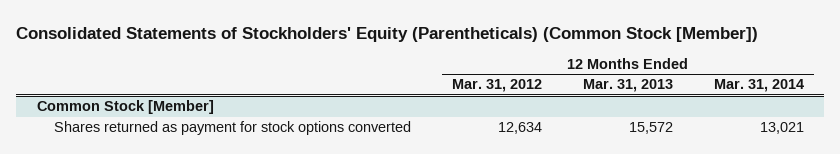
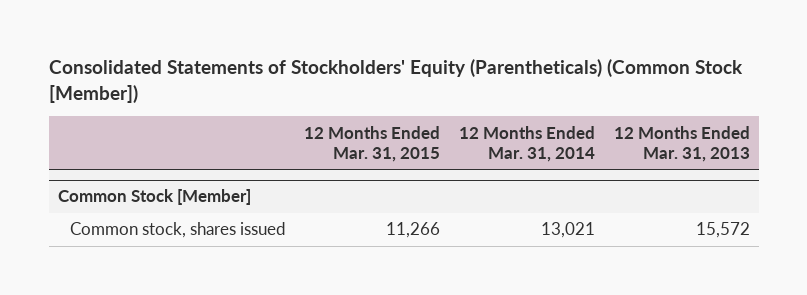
[451,79,542,93] Mar. 31, 2012 -> none
none -> [304,125,441,162] 12 Months Ended Mar. 31, 2015
[53,121,411,136] Shares returned as payment for stock options converted -> [69,222,286,239] Common stock, shares issued

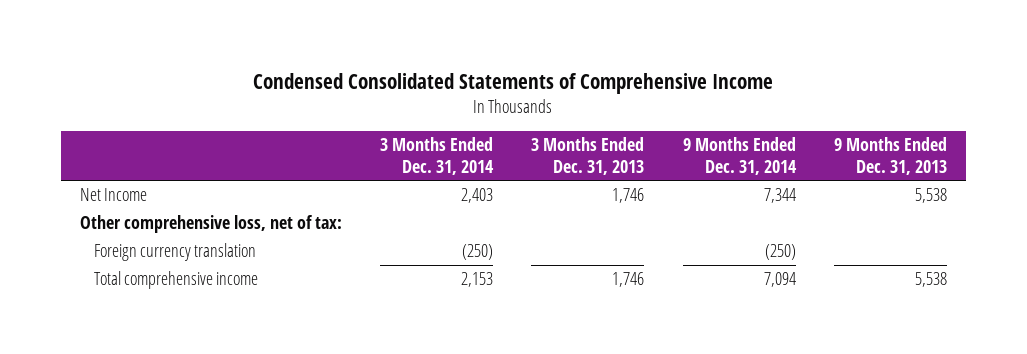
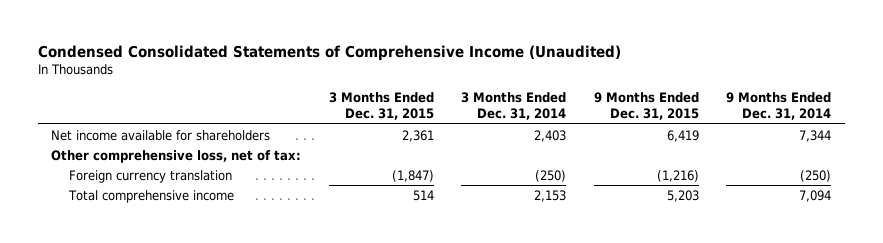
[253,72,774,94] Condensed Consolidated Statements of Comprehensive Income -> [37,45,621,62] Condensed Consolidated Statements of Comprehensive Income (Unaudited)
[531,136,645,176] 3 Months Ended Dec. 31, 2013 -> none
[833,136,947,176] 9 Months Ended Dec. 31, 2013 -> none
none -> [328,91,434,121] 3 Months Ended Dec. 31, 2015
none -> [593,91,699,121] 9 Months Ended Dec. 31, 2015
[80,188,148,202] Net Income -> [51,129,271,141] Net income available for shareholders

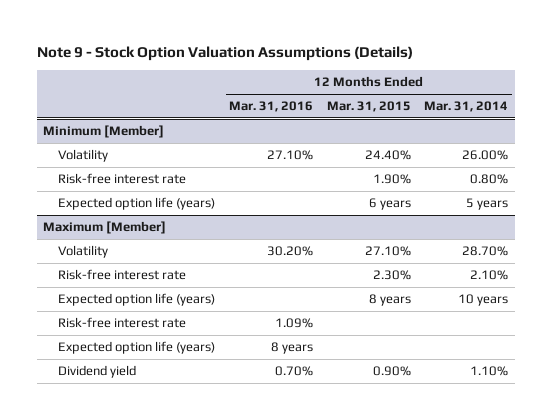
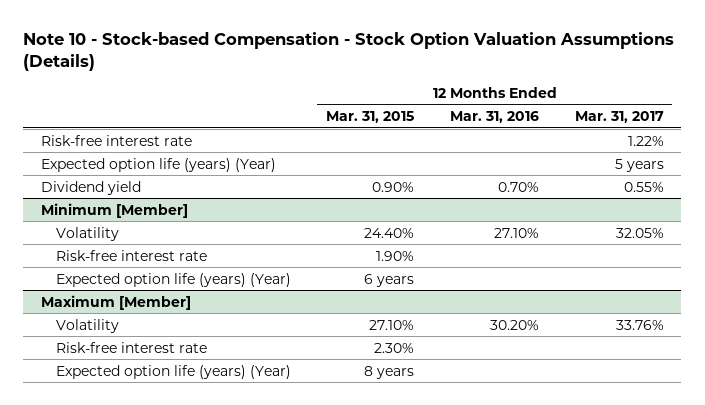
[36,46,413,62] Note 9 - Stock Option Valuation Assumptions (Details) -> [23,32,675,72] Note 10 - Stock-based Compensation - Stock Option Valuation Assumptions (Details)
[424,101,509,113] Mar. 31, 2014 -> none
none -> [574,111,664,124] Mar. 31, 2017
none -> [41,134,193,146] Risk-free interest rate
none -> [41,157,277,172] Expected option life (years) (Year)
none -> [41,180,142,195] Dividend yield
[58,197,216,211] Expected option life (years) -> [55,272,291,287] Expected option life (years) (Year)
[58,317,187,329] Risk-free interest rate -> none
[58,341,216,355] Expected option life (years) -> none
[58,365,137,379] Dividend yield -> none
[58,293,216,307] Expected option life (years) -> [55,364,291,379] Expected option life (years) (Year)

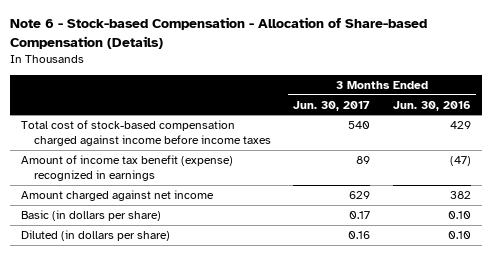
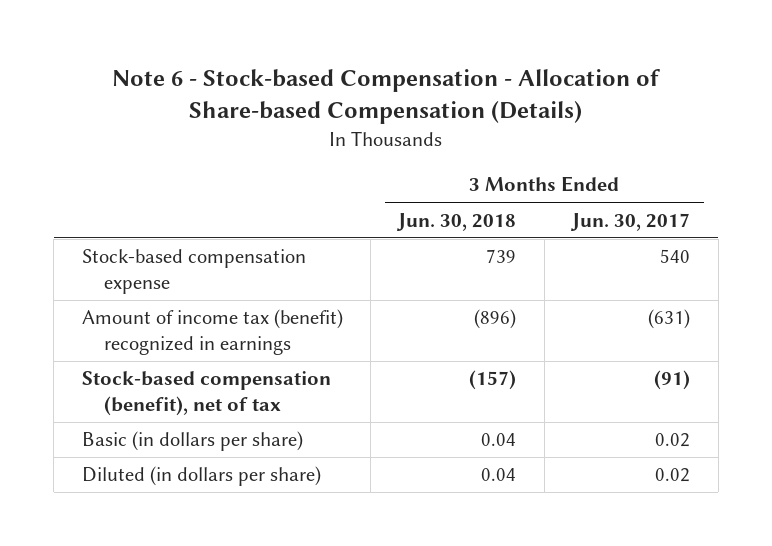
[392,100,471,111] Jun. 30, 2016 -> none
none -> [396,212,517,231] Jun. 30, 2018
[21,189,215,201] Amount charged against net income -> none
[21,119,272,146] Total cost of stock-based compensation charged against income before income taxes -> [81,249,306,295] Stock-based compensation expense
[21,154,234,181] Amount of income tax benefit (expense) recognized in earnings -> [81,309,343,356] Amount of income tax (benefit) recognized in earnings
[356,155,371,164] 89 -> [648,309,691,330] (631)
none -> [81,371,331,417] Stock-based compensation (benefit), net of tax
[349,210,371,219] 0.17 -> [655,433,691,448] 0.02
[348,230,371,239] 0.16 -> [655,468,691,483] 0.02

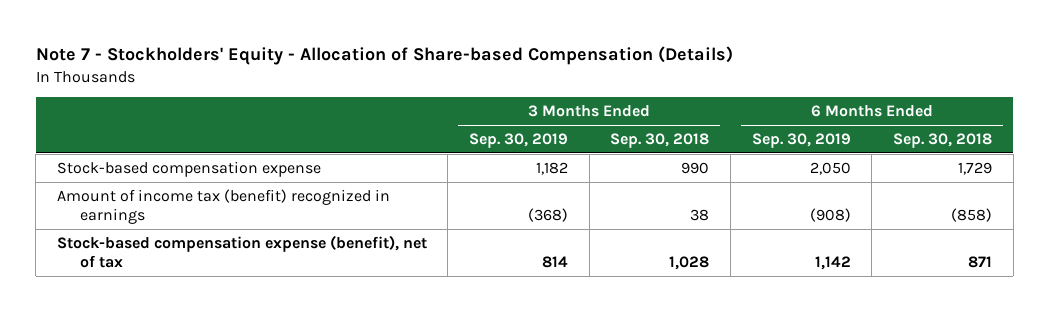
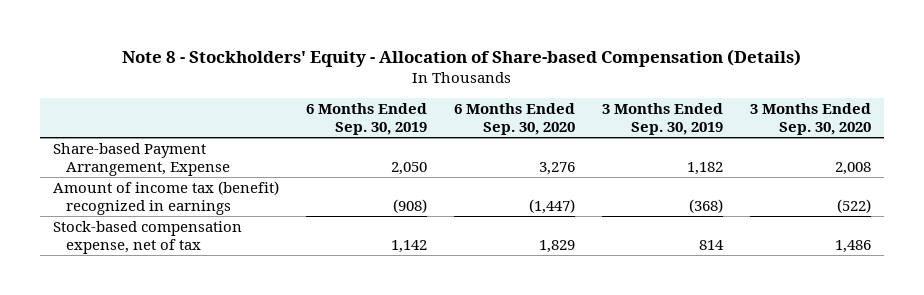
[35,46,733,66] Note 7 - Stockholders' Equity - Allocation of Share-based Compensation (Details) -> [122,48,802,67] Note 8 - Stockholders' Equity - Allocation of Share-based Compensation (Details)
[610,132,710,148] Sep. 30, 2018 -> none
[893,132,993,148] Sep. 30, 2018 -> none
none -> [454,103,576,135] 6 Months Ended Sep. 30, 2020
none -> [749,103,871,135] 3 Months Ended Sep. 30, 2020
[56,160,321,177] Stock-based compensation expense -> [53,143,230,176] Share-based Payment Arrangement, Expense
[56,234,427,268] Stock-based compensation expense (benefit), net of tax -> [53,221,243,254] Stock-based compensation expense, net of tax

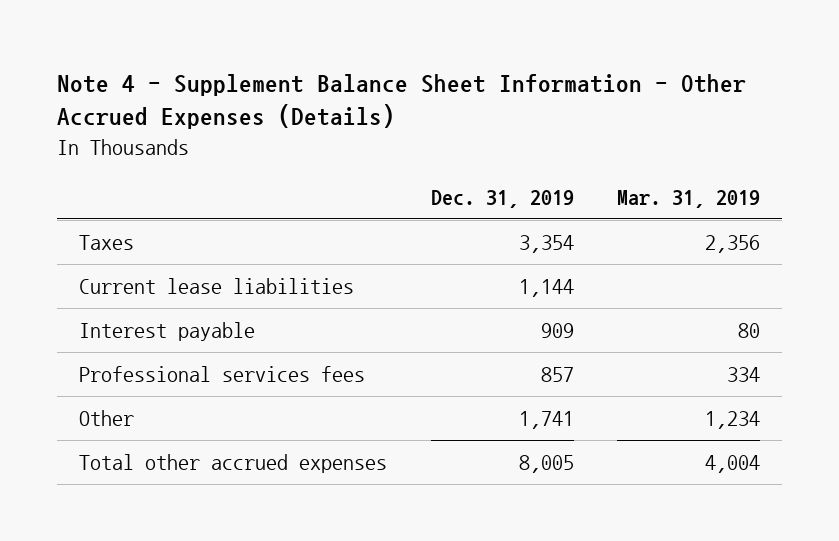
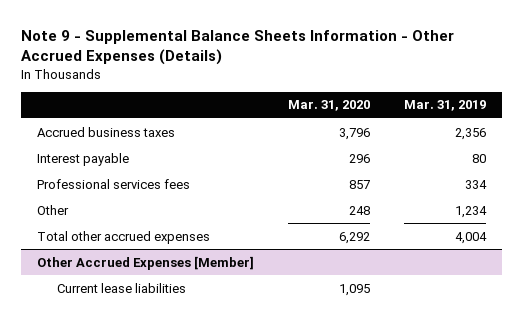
[57,73,747,130] Note 4 - Supplement Balance Sheet Information - Other Accrued Expenses (Details) -> [20,29,454,66] Note 9 - Supplemental Balance Sheets Information - Other Accrued Expenses (Details)
[430,189,574,208] Dec. 31, 2019 -> none
none -> [288,100,371,112] Mar. 31, 2020
[78,277,354,294] Current lease liabilities -> none
[78,234,134,250] Taxes -> [37,126,176,137] Accrued business taxes
none -> [37,255,255,270] Other Accrued Expenses [Member]
none -> [56,282,186,293] Current lease liabilities

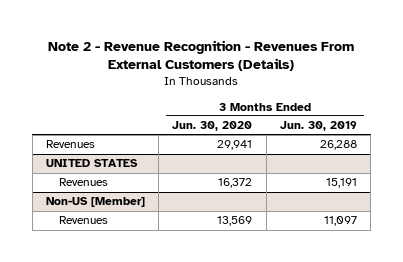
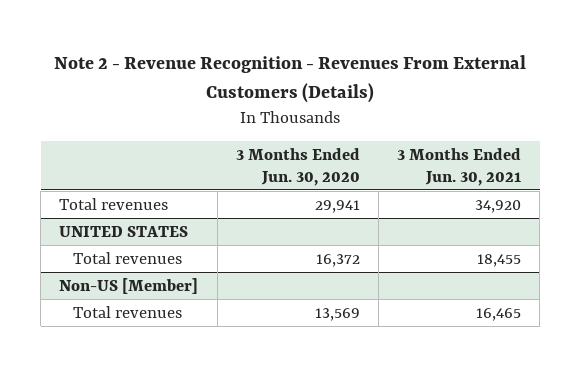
[279,121,357,132] Jun. 30, 2019 -> none
none -> [396,147,521,186] 3 Months Ended Jun. 30, 2021
[45,140,95,149] Revenues -> [59,197,169,210] Total revenues
[59,178,109,187] Revenues -> [72,251,182,264] Total revenues
[59,216,109,225] Revenues -> [72,305,182,318] Total revenues

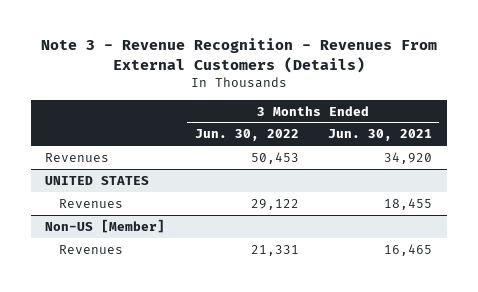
[54,55,527,103] Note 2 - Revenue Recognition - Revenues From External Customers (Details) -> [40,38,437,74] Note 3 - Revenue Recognition - Revenues From External Customers (Details)
[235,147,360,186] 3 Months Ended Jun. 30, 2020 -> none
none -> [194,129,299,142] Jun. 30, 2022
[59,197,169,210] Total revenues -> [45,152,110,162] Revenues
[72,251,182,264] Total revenues -> [58,198,123,208] Revenues
[72,305,182,318] Total revenues -> [58,244,123,254] Revenues

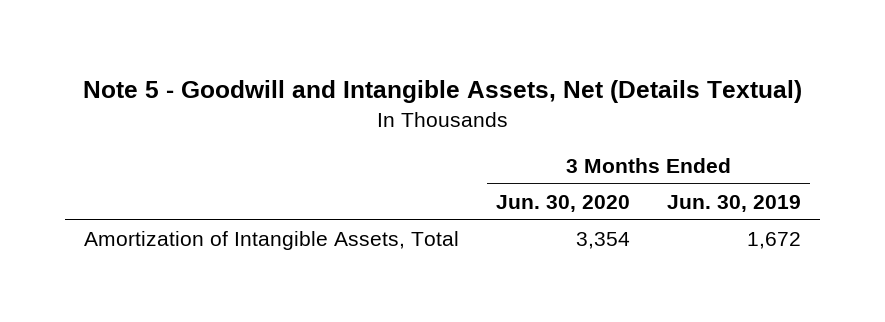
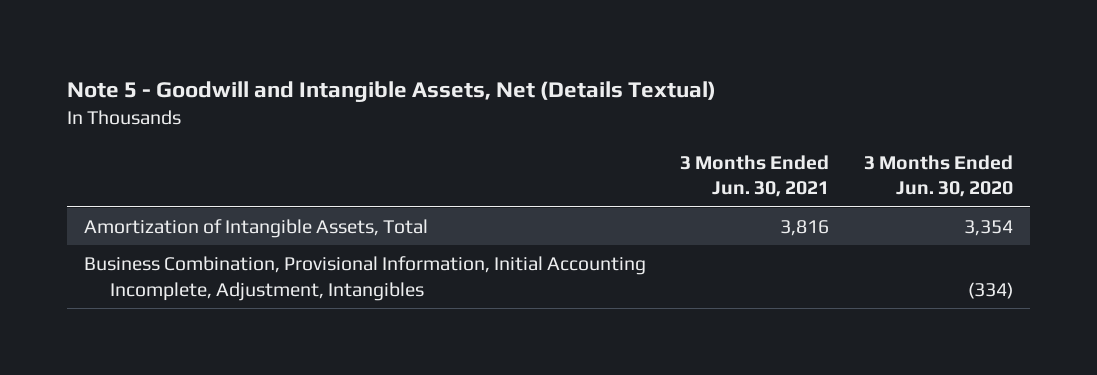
[667,194,802,212] Jun. 30, 2019 -> none
none -> [680,154,830,198] 3 Months Ended Jun. 30, 2021
none -> [83,256,646,301] Business Combination, Provisional Information, Initial Accounting Incomplete, Adjustment, Intangibles

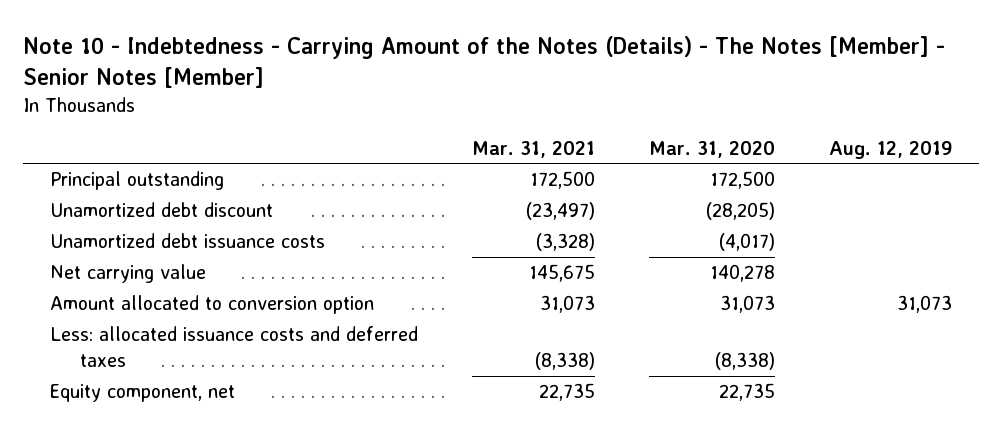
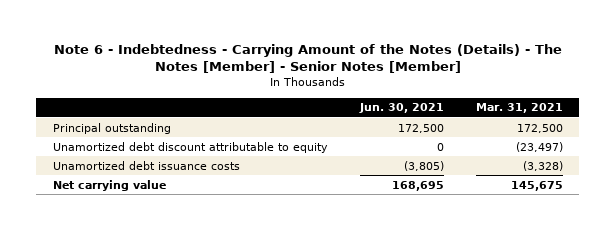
[22,35,945,89] Note 10 - Indebtedness - Carrying Amount of the Notes (Details) - The Notes [Member] - Senior Notes [Member] -> [53,43,562,74] Note 6 - Indebtedness - Carrying Amount of the Notes (Details) - The Notes [Member] - Senior Notes [Member]
[649,140,776,158] Mar. 31, 2020 -> none
[829,140,953,159] Aug. 12, 2019 -> none
none -> [358,103,444,114] Jun. 30, 2021
[49,202,273,218] Unamortized debt discount -> [52,141,328,153] Unamortized debt discount attributable to equity
[49,295,374,315] Amount allocated to conversion option -> none
[49,326,418,368] Less: allocated issuance costs and deferred taxes -> none
[49,384,235,403] Equity component, net -> none

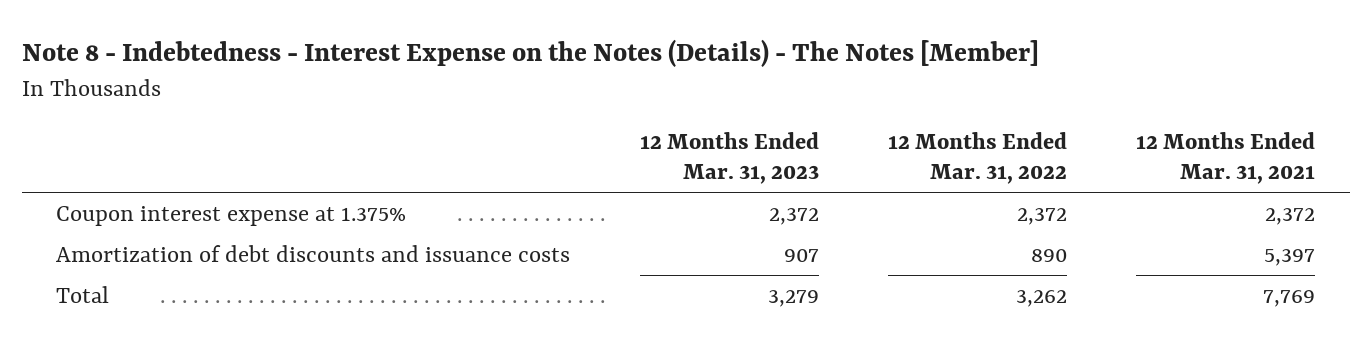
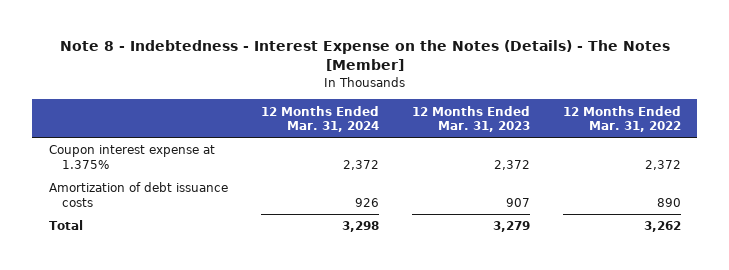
[1135,131,1315,185] 12 Months Ended Mar. 31, 2021 -> none
none -> [260,105,379,133] 12 Months Ended Mar. 31, 2024
[56,244,571,262] Amortization of debt discounts and issuance costs -> [48,182,228,207] Amortization of debt issuance costs

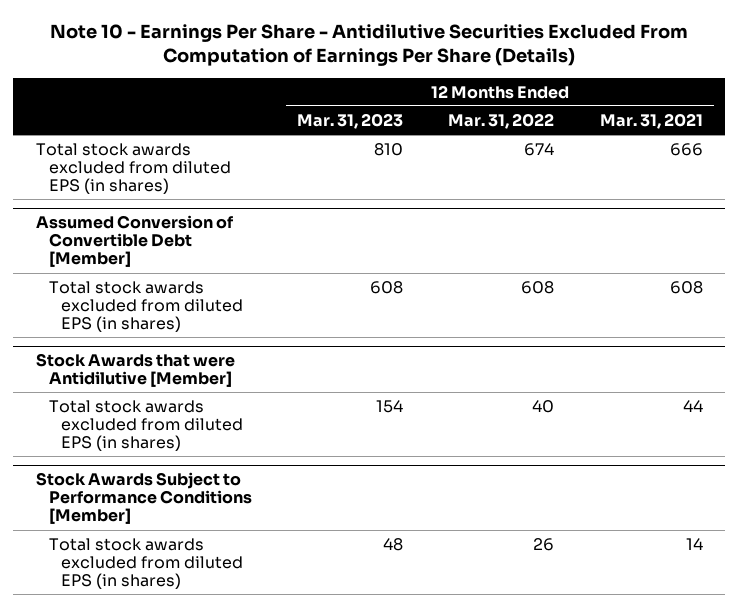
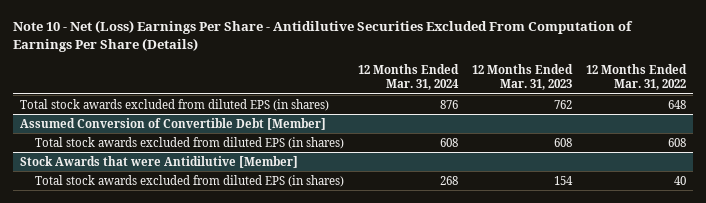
[50,23,689,67] Note 10 - Earnings Per Share - Antidilutive Securities Excluded From Computation of Earnings Per Share (Details) -> [13,19,634,52] Note 10 - Net (Loss) Earnings Per Share - Antidilutive Securities Excluded From Computation of Earnings Per Share (Details)
[599,112,703,129] Mar. 31, 2021 -> none
none -> [358,63,460,91] 12 Months Ended Mar. 31, 2024
[373,142,403,156] 810 -> [553,99,572,109] 762
[524,142,555,156] 674 -> [667,99,686,109] 648
[35,471,252,525] Stock Awards Subject to Performance Conditions [Member] -> none
[48,537,244,590] Total stock awards excluded from diluted EPS (in shares) -> none

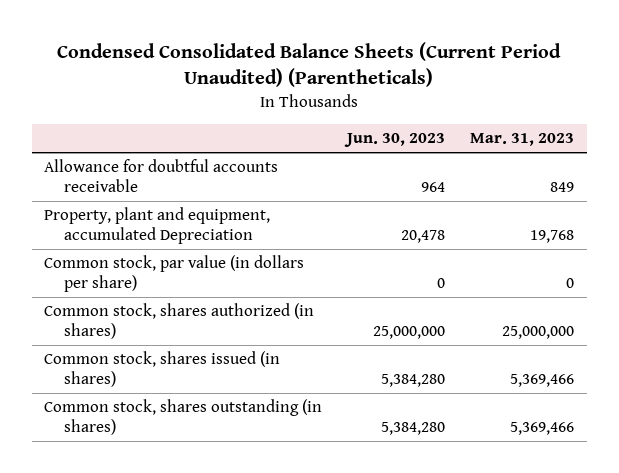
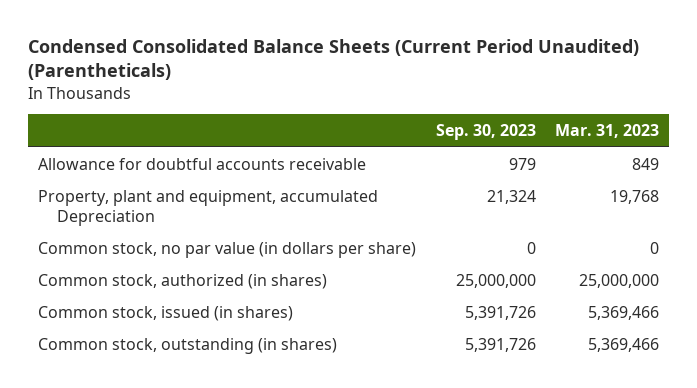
[344,133,446,148] Jun. 30, 2023 -> none
none -> [435,124,536,141] Sep. 30, 2023
[44,255,305,293] Common stock, par value (in dollars per share) -> [37,241,416,258] Common stock, no par value (in dollars per share)
[44,303,315,340] Common stock, shares authorized (in shares) -> [37,273,327,289] Common stock, authorized (in shares)
[44,351,281,388] Common stock, shares issued (in shares) -> [37,305,293,321] Common stock, issued (in shares)
[44,399,323,436] Common stock, shares outstanding (in shares) -> [37,337,337,354] Common stock, outstanding (in shares)

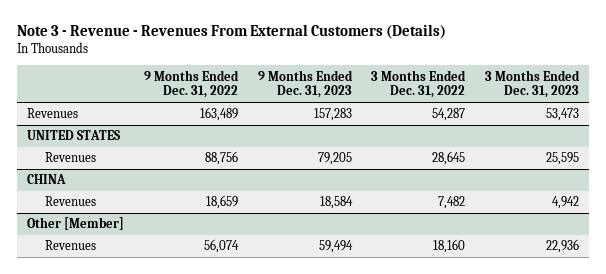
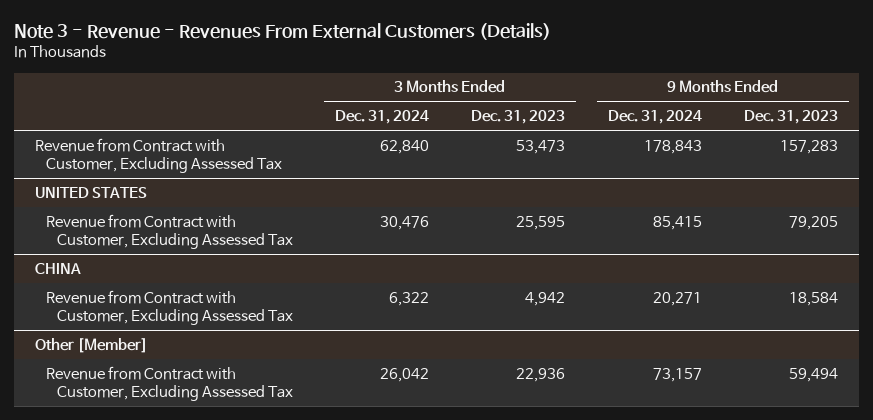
[143,69,239,99] 9 Months Ended Dec. 31, 2022 -> none
[371,69,467,99] 3 Months Ended Dec. 31, 2022 -> none
none -> [335,110,430,125] Dec. 31, 2024
none -> [607,110,702,125] Dec. 31, 2024
[26,108,78,119] Revenues -> [34,137,282,174] Revenue from Contract with Customer, Excluding Assessed Tax
[45,152,97,163] Revenues -> [45,213,293,250] Revenue from Contract with Customer, Excluding Assessed Tax
[45,196,97,207] Revenues -> [45,289,293,326] Revenue from Contract with Customer, Excluding Assessed Tax
[45,240,97,251] Revenues -> [45,365,293,402] Revenue from Contract with Customer, Excluding Assessed Tax

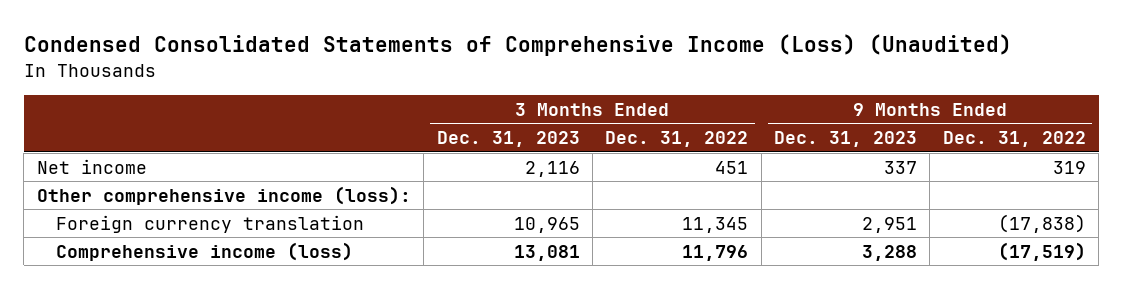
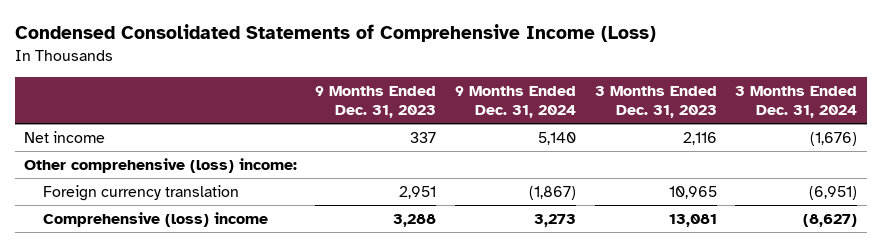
[23,34,1012,57] Condensed Consolidated Statements of Comprehensive Income (Loss) (Unaudited) -> [14,24,656,43] Condensed Consolidated Statements of Comprehensive Income (Loss)
[605,131,749,148] Dec. 31, 2022 -> none
[942,131,1086,148] Dec. 31, 2022 -> none
none -> [455,85,577,118] 9 Months Ended Dec. 31, 2024
none -> [735,85,858,118] 3 Months Ended Dec. 31, 2024
[36,185,411,205] Other comprehensive income (loss): -> [23,158,297,174] Other comprehensive (loss) income:
[56,241,354,261] Comprehensive income (loss) -> [42,212,268,228] Comprehensive (loss) income

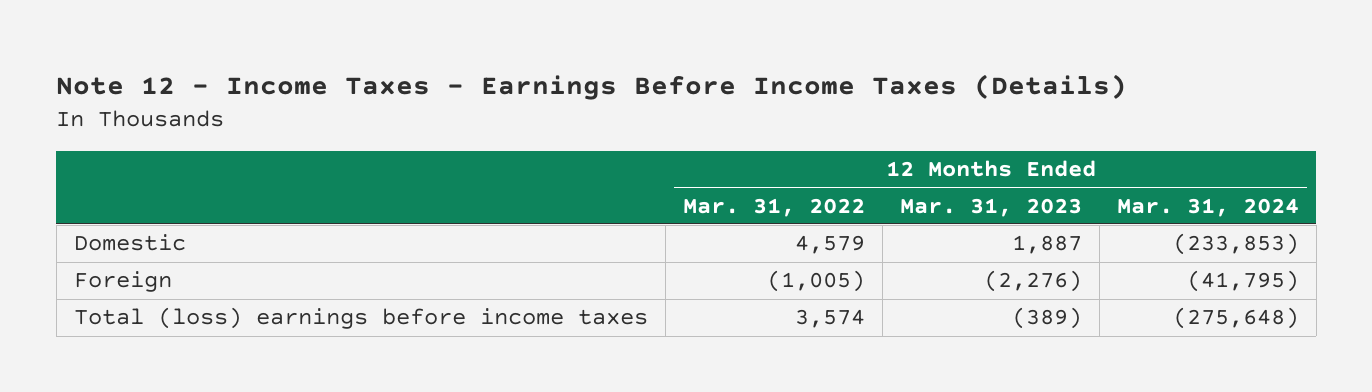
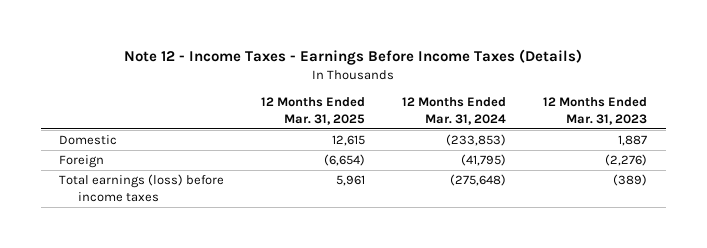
[682,197,865,217] Mar. 31, 2022 -> none
none -> [261,97,366,125] 12 Months Ended Mar. 31, 2025
[73,307,648,330] Total (loss) earnings before income taxes -> [59,174,225,202] Total earnings (loss) before income taxes

